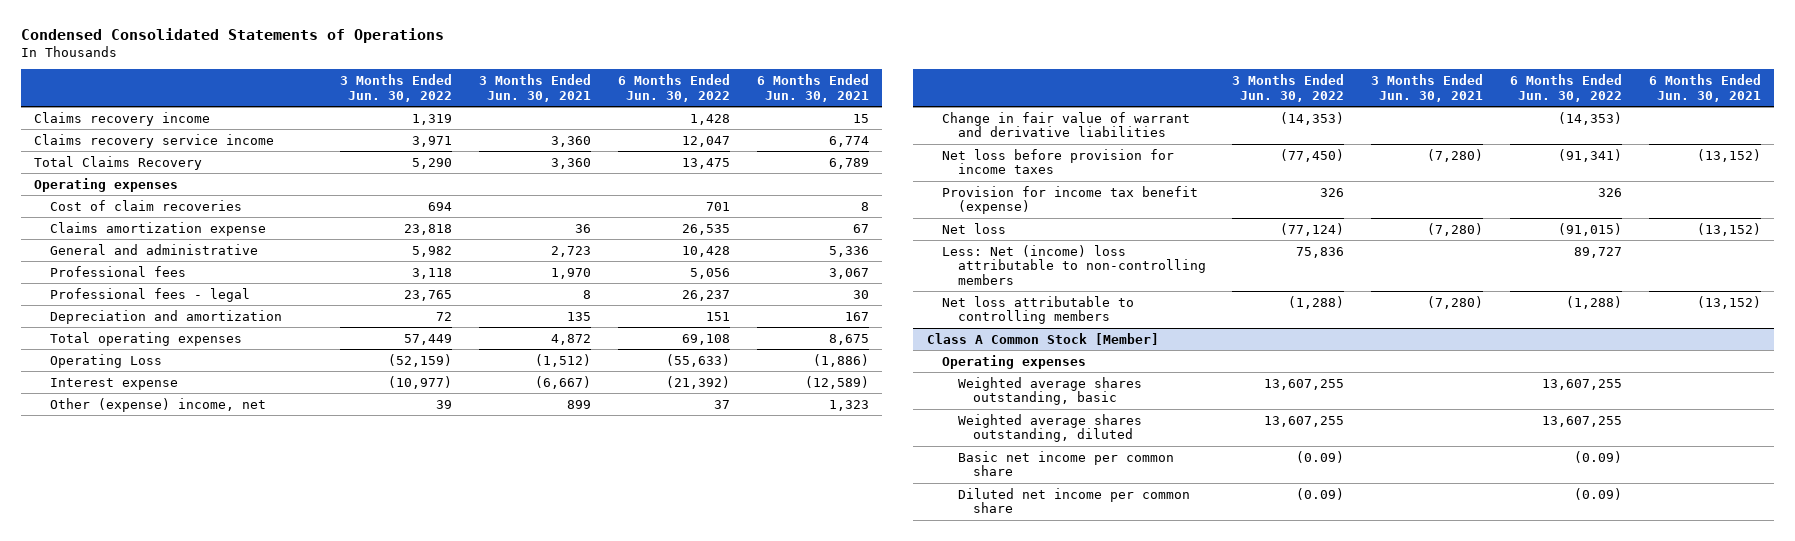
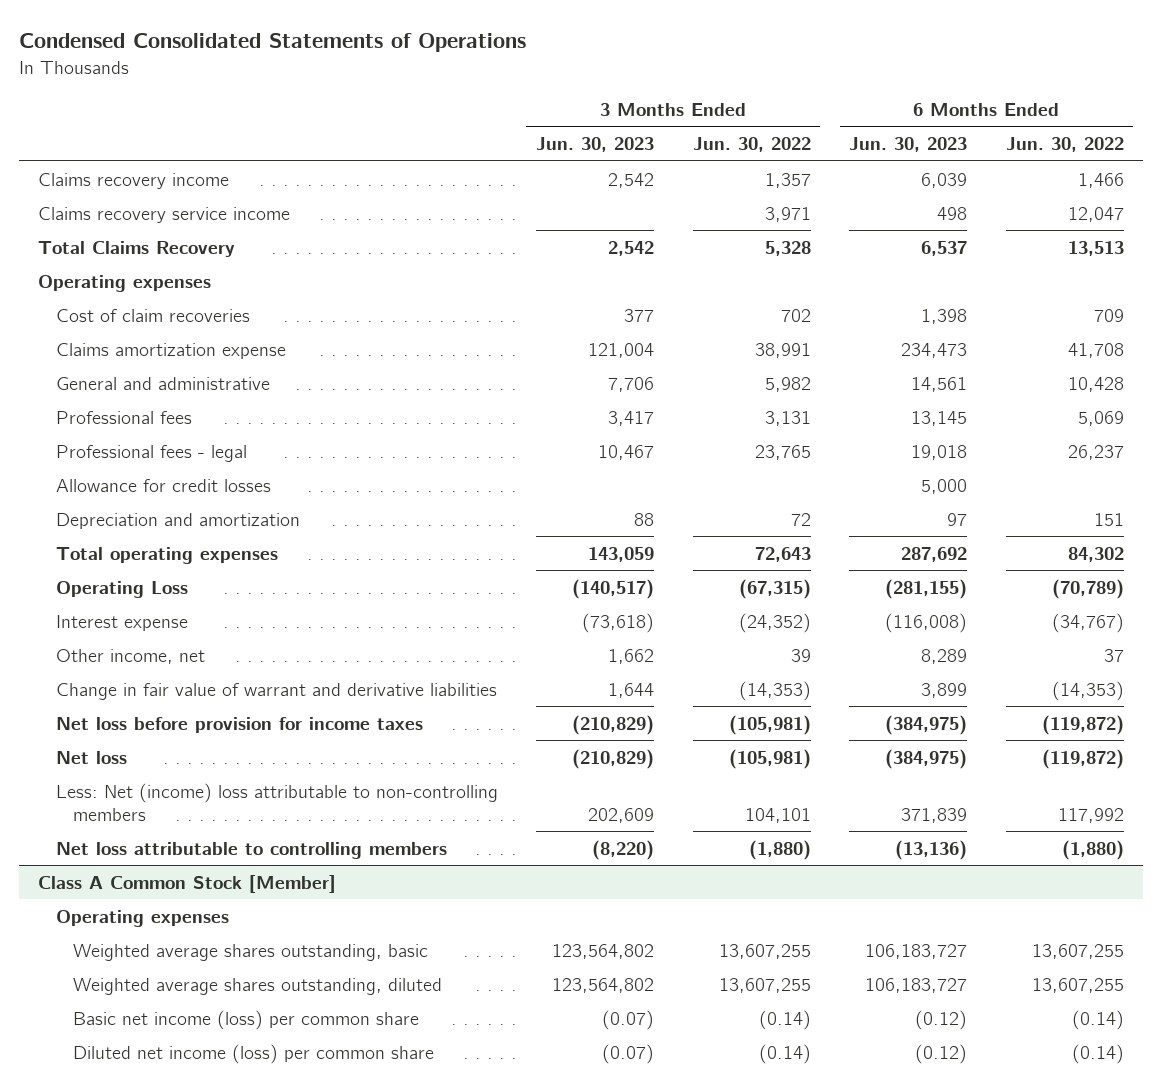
[479,74,592,102] 3 Months Ended Jun. 30, 2021 -> none
[756,74,869,102] 6 Months Ended Jun. 30, 2021 -> none
none -> [536,137,655,153] Jun. 30, 2023
none -> [849,137,968,153] Jun. 30, 2023
[412,113,453,125] 1,319 -> [764,172,811,188] 1,357
[689,113,730,125] 1,428 -> [1077,172,1124,188] 1,466
[412,157,453,169] 5,290 -> [764,240,811,256] 5,328
[681,157,730,169] 13,475 -> [1067,240,1124,256] 13,513
[428,201,453,211] 694 -> [780,308,811,322] 702
[705,201,730,211] 701 -> [1093,308,1124,322] 709
[404,223,453,235] 23,818 -> [754,342,811,358] 38,991
[681,223,730,235] 26,535 -> [1067,342,1124,358] 41,708
[412,267,453,279] 3,118 -> [764,410,811,426] 3,131
[689,267,730,279] 5,056 -> [1077,410,1124,426] 5,069
none -> [55,478,271,492] Allowance for credit losses
[404,333,453,345] 57,449 -> [754,546,811,562] 72,643
[681,333,730,345] 69,108 -> [1067,546,1124,562] 84,302
[388,353,453,367] (52,159) -> [738,578,811,599] (67,315)
[665,353,730,367] (55,633) -> [1051,578,1124,599] (70,789)
[388,375,453,389] (10,977) -> [738,612,811,633] (24,352)
[665,375,730,389] (21,392) -> [1051,612,1124,633] (34,767)
[49,397,266,412] Other (expense) income, net -> [55,648,205,664] Other income, net
[942,185,1199,215] Provision for income tax benefit (expense) -> none
[1280,148,1345,162] (77,450) -> [728,714,811,735] (105,981)
[1558,148,1623,162] (91,341) -> [1041,714,1124,735] (119,872)
[1280,222,1345,236] (77,124) -> [728,748,811,769] (105,981)
[1558,222,1623,236] (91,015) -> [1041,748,1124,769] (119,872)
[1296,246,1345,258] 75,836 -> [744,807,811,823] 104,101
[1574,246,1623,258] 89,727 -> [1057,807,1124,823] 117,992
[1288,295,1345,309] (1,288) -> [748,839,811,860] (1,880)
[1566,295,1623,309] (1,288) -> [1061,839,1124,860] (1,880)
[957,450,1174,477] Basic net income per common share -> [72,1009,419,1030] Basic net income (loss) per common share
[1296,450,1345,463] (0.09) -> [758,1009,811,1030] (0.14)
[1574,450,1623,463] (0.09) -> [1071,1009,1124,1030] (0.14)
[957,487,1190,514] Diluted net income per common share -> [72,1043,434,1064] Diluted net income (loss) per common share
[1296,487,1345,500] (0.09) -> [758,1043,811,1064] (0.14)
[1574,487,1623,500] (0.09) -> [1071,1043,1124,1064] (0.14)

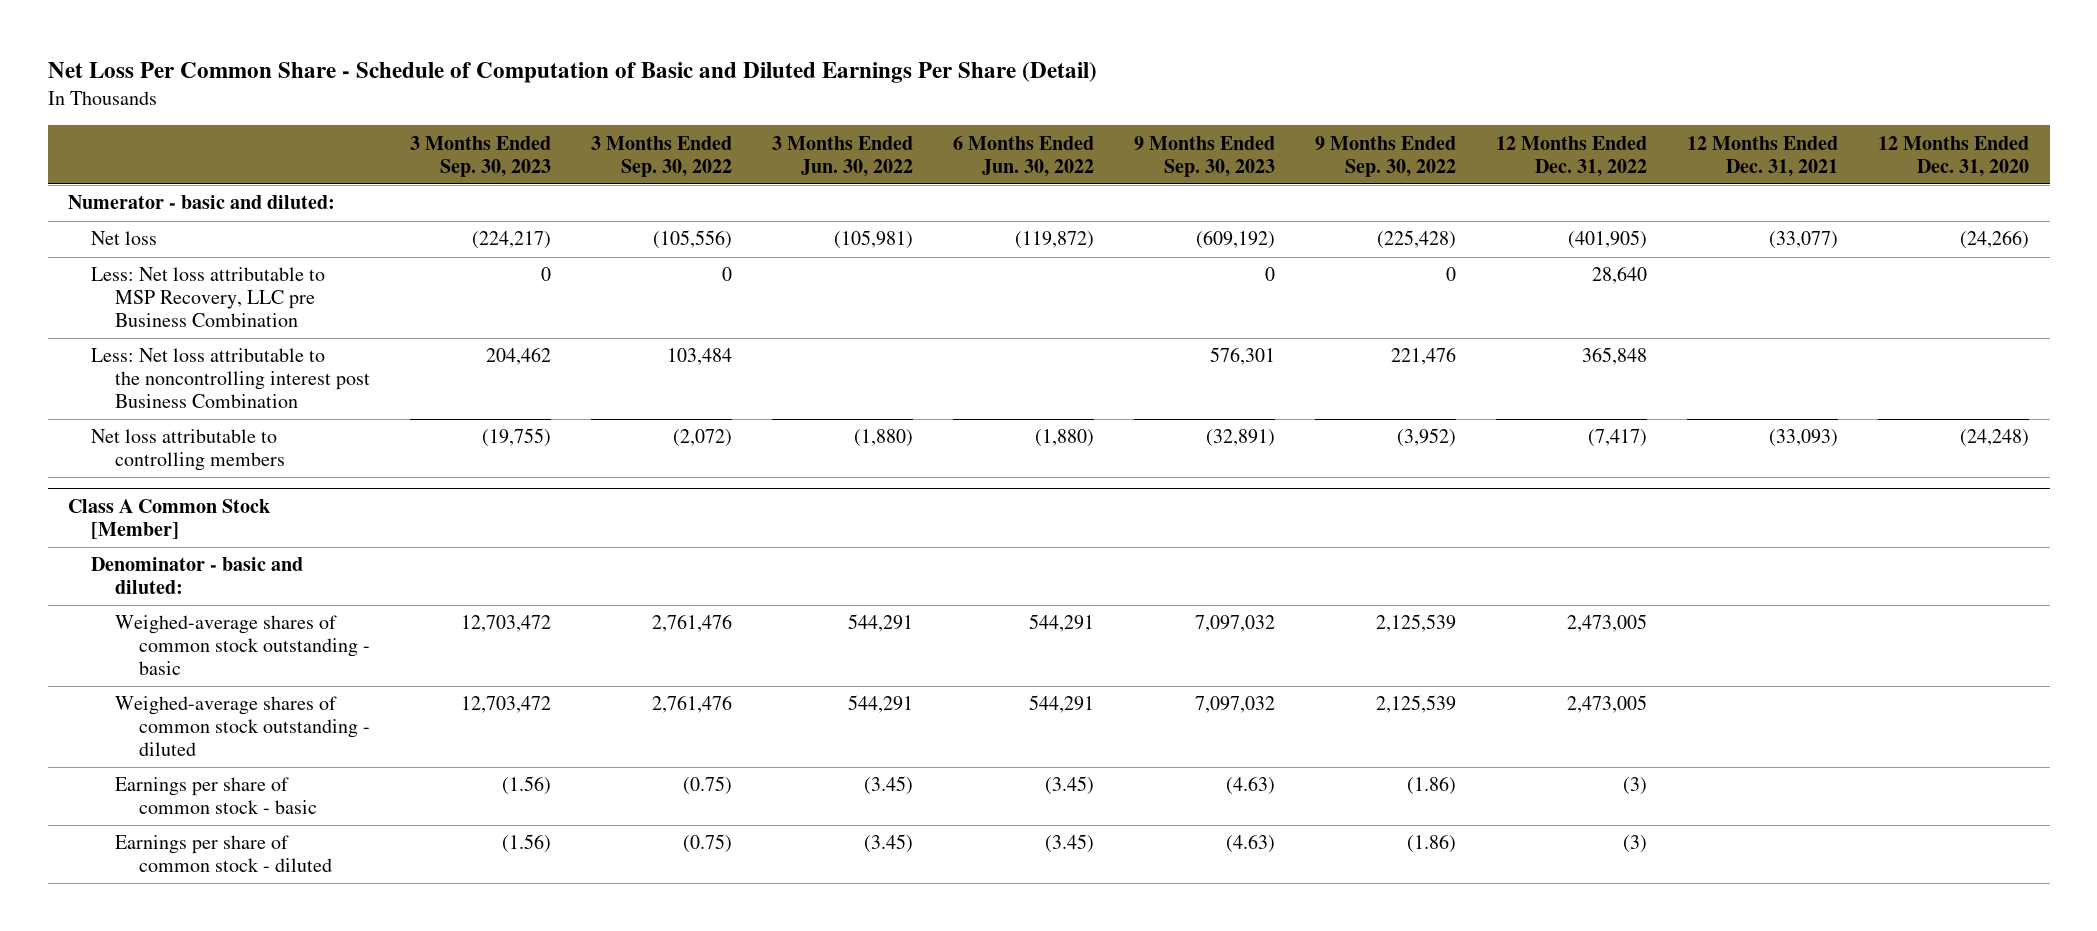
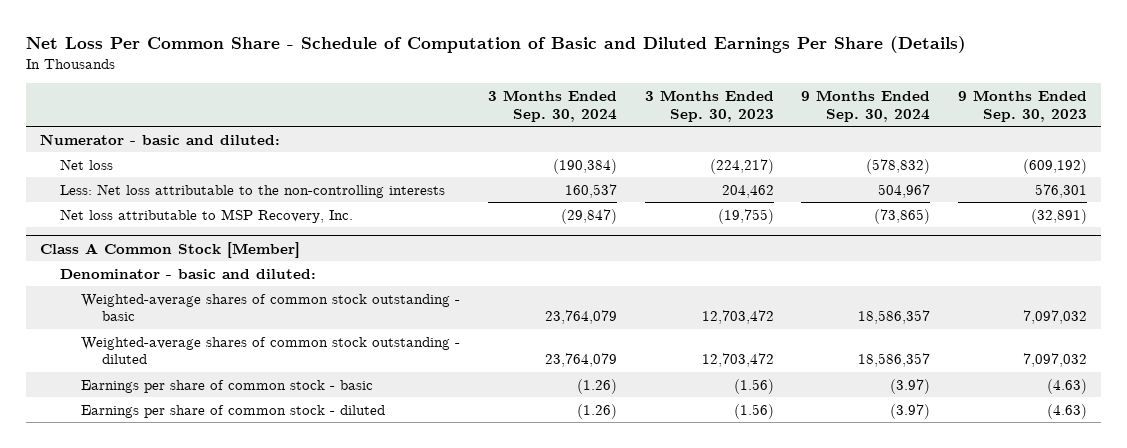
[47,62,1097,84] Net Loss Per Common Share - Schedule of Computation of Basic and Diluted Earnings Per Share (Detail) -> [25,35,966,53] Net Loss Per Common Share - Schedule of Computation of Basic and Diluted Earnings Per Share (Details)
[591,135,733,177] 3 Months Ended Sep. 30, 2022 -> none
[772,135,914,177] 3 Months Ended Jun. 30, 2022 -> none
[953,135,1095,177] 6 Months Ended Jun. 30, 2022 -> none
[1315,135,1457,177] 9 Months Ended Sep. 30, 2022 -> none
[1496,135,1648,177] 12 Months Ended Dec. 31, 2022 -> none
[1687,135,1839,177] 12 Months Ended Dec. 31, 2021 -> none
[1878,135,2030,177] 12 Months Ended Dec. 31, 2020 -> none
none -> [487,90,617,122] 3 Months Ended Sep. 30, 2024
none -> [801,90,931,122] 9 Months Ended Sep. 30, 2024
[91,267,326,328] Less: Net loss attributable to MSP Recovery, LLC pre Business Combination -> none
[91,348,370,409] Less: Net loss attributable to the noncontrolling interest post Business Combination -> [60,183,446,198] Less: Net loss attributable to the non-controlling interests
[91,429,285,472] Net loss attributable to controlling members -> [60,208,354,223] Net loss attributable to MSP Recovery, Inc.
[114,615,370,676] Weighed-average shares of common stock outstanding - basic -> [81,293,461,322] Weighted-average shares of common stock outstanding - basic
[114,696,370,757] Weighed-average shares of common stock outstanding - diluted -> [81,336,461,365] Weighted-average shares of common stock outstanding - diluted

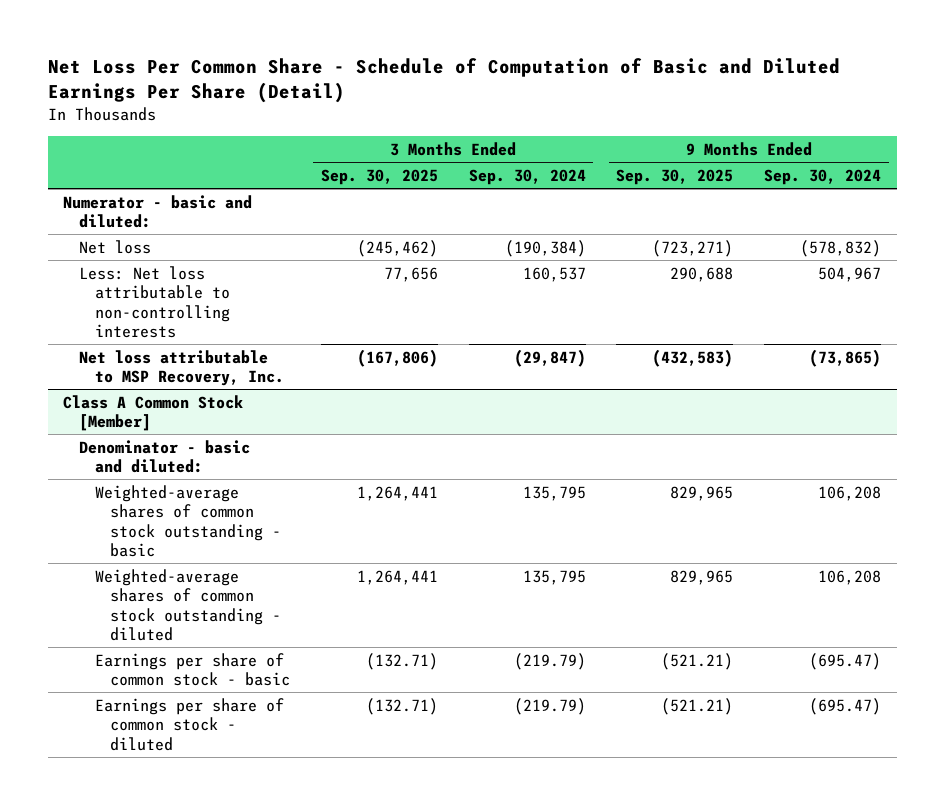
[25,35,966,53] Net Loss Per Common Share - Schedule of Computation of Basic and Diluted Earnings Per Share (Details) -> [48,58,841,104] Net Loss Per Common Share - Schedule of Computation of Basic and Diluted Earnings Per Share (Detail)
[644,90,774,122] 3 Months Ended Sep. 30, 2023 -> none
[958,90,1088,122] 9 Months Ended Sep. 30, 2023 -> none
none -> [320,168,438,185] Sep. 30, 2025
none -> [616,168,734,185] Sep. 30, 2025
[60,183,446,198] Less: Net loss attributable to the non-controlling interests -> [79,265,230,339] Less: Net loss attributable to non-controlling interests
[544,310,617,325] 23,764,079 -> [522,485,586,501] 135,795
[858,310,931,325] 18,586,357 -> [818,485,882,501] 106,208
[544,353,617,368] 23,764,079 -> [522,569,586,585] 135,795
[858,353,931,368] 18,586,357 -> [818,569,882,585] 106,208
[576,378,617,394] (1.26) -> [513,652,586,670] (219.79)
[890,378,931,394] (3.97) -> [809,652,882,670] (695.47)
[576,403,617,419] (1.26) -> [513,697,586,715] (219.79)
[890,403,931,419] (3.97) -> [809,697,882,715] (695.47)

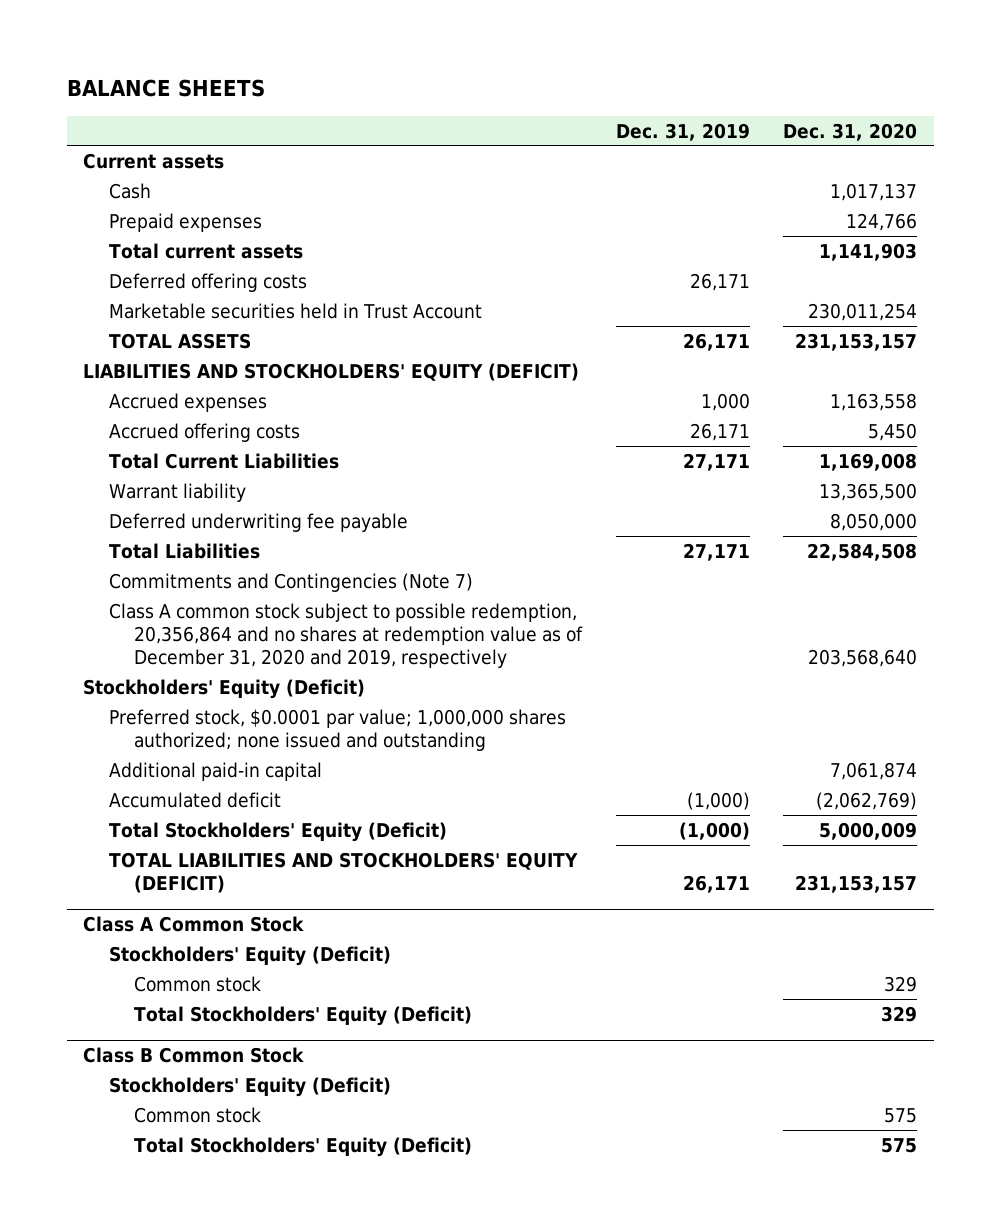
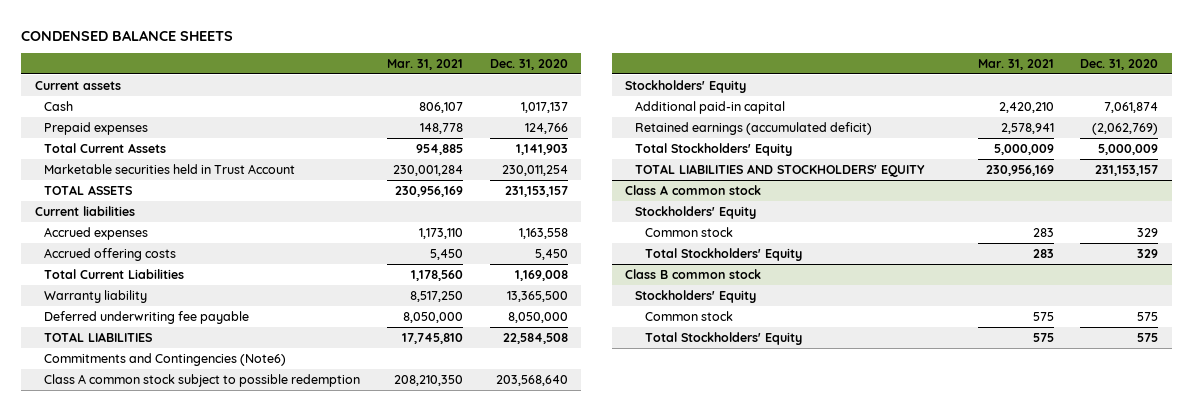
[66,79,265,98] BALANCE SHEETS -> [21,29,234,41] CONDENSED BALANCE SHEETS
[615,122,750,141] Dec. 31, 2019 -> none
none -> [386,58,463,70] Mar. 31, 2021
[108,272,307,292] Deferred offering costs -> none
[108,242,303,259] Total current assets -> [44,142,167,153] Total Current Assets
[83,362,580,381] LIABILITIES AND STOCKHOLDERS' EQUITY (DEFICIT) -> none
none -> [34,205,135,216] Current liabilities
[108,482,246,502] Warrant liability -> [44,289,148,303] Warranty liability
[108,708,566,751] Preferred stock, $0.0001 par value; 1,000,000 shares authorized; none issued and outstanding -> none
[108,542,260,559] Total Liabilities -> [44,331,153,342] TOTAL LIABILITIES
[108,572,473,592] Commitments and Contingencies (Note 7) -> [44,352,287,366] Commitments and Contingencies (Note6)
[108,602,584,668] Class A common stock subject to possible redemption, 20,356,864 and no shares at redemption value as of December 31, 2020 and 2019, respectively -> [44,373,361,387] Class A common stock subject to possible redemption
[83,678,366,699] Stockholders' Equity (Deficit) -> [625,79,747,93] Stockholders' Equity
[108,791,281,808] Accumulated deficit -> [635,121,873,135] Retained earnings (accumulated deficit)
[108,821,447,842] Total Stockholders' Equity (Deficit) -> [635,142,793,156] Total Stockholders' Equity
[108,851,578,893] TOTAL LIABILITIES AND STOCKHOLDERS' EQUITY (DEFICIT) -> [635,163,926,177] TOTAL LIABILITIES AND STOCKHOLDERS' EQUITY
[83,916,305,933] Class A Common Stock -> [625,184,762,195] Class A common stock
[108,945,391,966] Stockholders' Equity (Deficit) -> [635,205,757,219] Stockholders' Equity
[134,1005,473,1026] Total Stockholders' Equity (Deficit) -> [644,247,802,261] Total Stockholders' Equity
[83,1047,305,1064] Class B Common Stock -> [625,268,762,279] Class B common stock
[108,1076,391,1097] Stockholders' Equity (Deficit) -> [635,289,757,303] Stockholders' Equity
[134,1136,473,1157] Total Stockholders' Equity (Deficit) -> [644,331,802,345] Total Stockholders' Equity

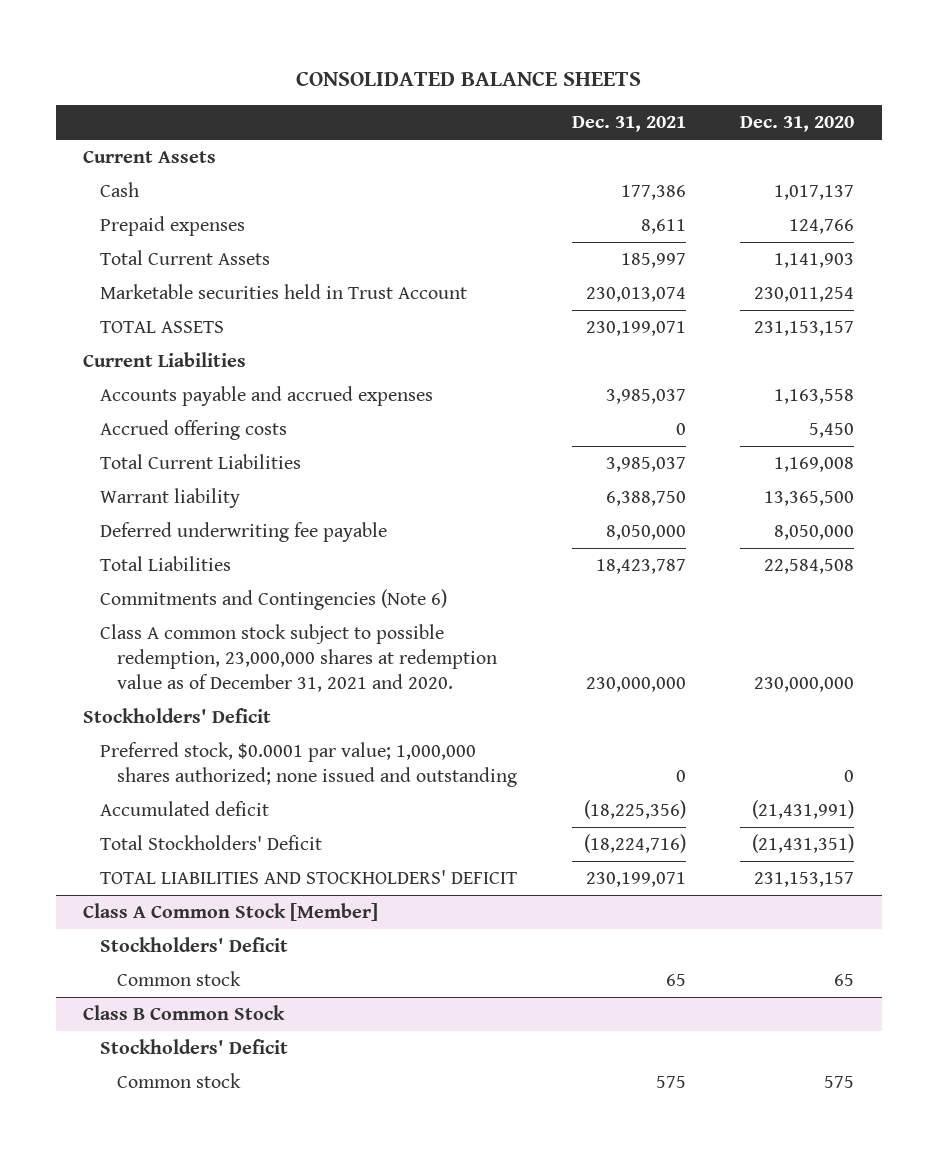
[21,29,234,41] CONDENSED BALANCE SHEETS -> [295,71,641,87] CONSOLIDATED BALANCE SHEETS
[386,58,463,70] Mar. 31, 2021 -> none
none -> [571,116,686,133] Dec. 31, 2021
[34,80,121,90] Current assets -> [83,149,217,163] Current Assets
[34,205,135,216] Current liabilities -> [83,351,247,367] Current Liabilities
[44,226,149,240] Accrued expenses -> [99,385,433,406] Accounts payable and accrued expenses
[44,289,148,303] Warranty liability -> [99,487,240,508] Warrant liability
[635,100,786,114] Additional paid-in capital -> none
[644,247,802,261] Total Stockholders' Equity -> none
[44,331,153,342] TOTAL LIABILITIES -> [99,555,231,571] Total Liabilities
[44,352,287,366] Commitments and Contingencies (Note6) -> [99,588,447,610] Commitments and Contingencies (Note 6)
[44,373,361,387] Class A common stock subject to possible redemption -> [99,623,497,692] Class A common stock subject to possible redemption, 23,000,000 shares at redemption value as of December 31, 2021 and 2020.
[495,374,568,386] 203,568,640 -> [754,676,855,692] 230,000,000
[625,79,747,93] Stockholders' Equity -> [83,707,272,723] Stockholders' Deficit
none -> [99,741,517,787] Preferred stock, $0.0001 par value; 1,000,000 shares authorized; none issued and outstanding
[635,121,873,135] Retained earnings (accumulated deficit) -> [99,800,269,816] Accumulated deficit
[1092,122,1159,135] (2,062,769) -> [752,799,855,819] (21,431,991)
[635,142,793,156] Total Stockholders' Equity -> [99,834,322,850] Total Stockholders' Deficit
[1098,143,1159,155] 5,000,009 -> [752,833,855,853] (21,431,351)
[635,163,926,177] TOTAL LIABILITIES AND STOCKHOLDERS' EQUITY -> [99,869,517,884] TOTAL LIABILITIES AND STOCKHOLDERS' DEFICIT
[625,184,762,195] Class A common stock -> [83,902,379,921] Class A Common Stock [Member]
[635,205,757,219] Stockholders' Equity -> [99,936,288,952] Stockholders' Deficit
[1137,227,1159,237] 329 -> [834,973,855,986] 65
[625,268,762,279] Class B common stock -> [83,1004,286,1020] Class B Common Stock
[635,289,757,303] Stockholders' Equity -> [99,1038,288,1054] Stockholders' Deficit
[644,331,802,345] Total Stockholders' Equity -> none

